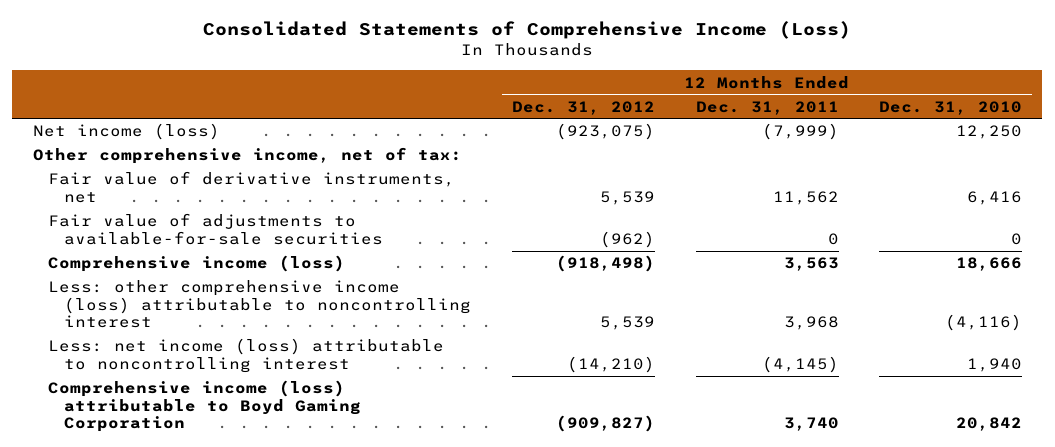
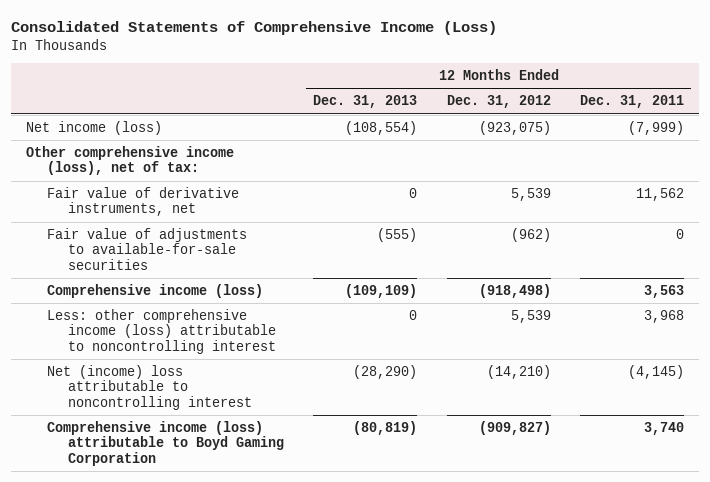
[879,100,1023,115] Dec. 31, 2010 -> none
none -> [313,95,418,109] Dec. 31, 2013
[32,147,462,165] Other comprehensive income, net of tax: -> [25,146,234,176] Other comprehensive income (loss), net of tax:
[48,338,445,373] Less: net income (loss) attributable to noncontrolling interest -> [46,365,253,410] Net (income) loss attributable to noncontrolling interest

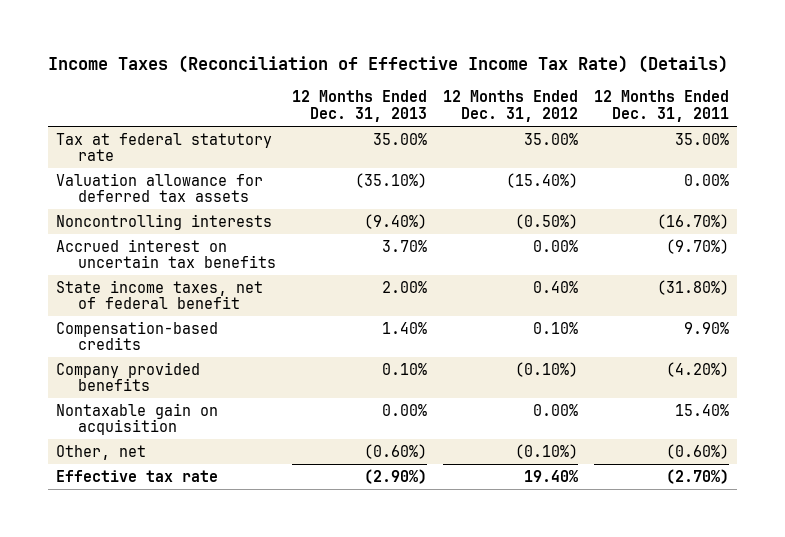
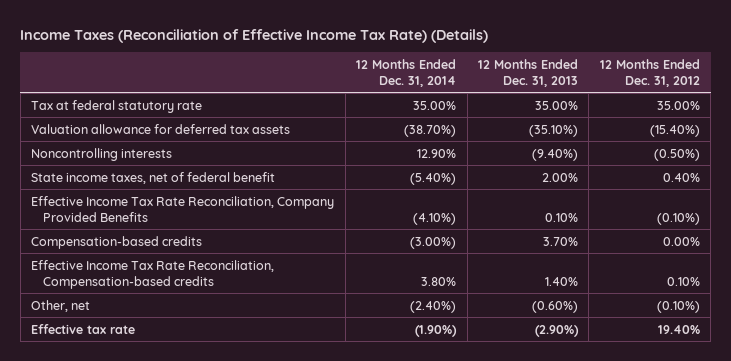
[594,90,730,123] 12 Months Ended Dec. 31, 2011 -> none
none -> [356,58,457,87] 12 Months Ended Dec. 31, 2014
[55,238,276,269] Accrued interest on uncertain tax benefits -> none
[55,361,200,392] Company provided benefits -> none
[55,402,218,436] Nontaxable gain on acquisition -> none
none -> [31,195,335,222] Effective Income Tax Rate Reconciliation, Company Provided Benefits
[381,321,427,334] 1.40% -> [543,236,579,246] 3.70%
[532,321,578,334] 0.10% -> [662,236,700,246] 0.00%
none -> [31,259,275,289] Effective Income Tax Rate Reconciliation, Compensation-based credits

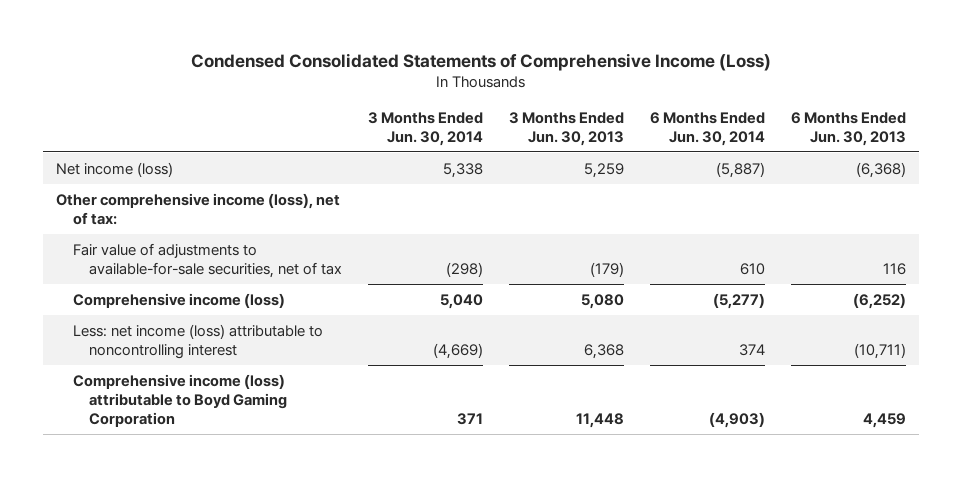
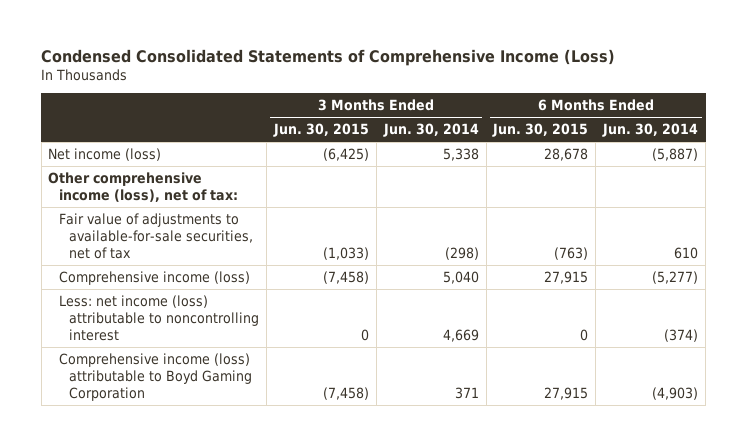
[509,111,625,146] 3 Months Ended Jun. 30, 2013 -> none
[791,111,907,146] 6 Months Ended Jun. 30, 2013 -> none
none -> [272,123,369,138] Jun. 30, 2015
none -> [492,123,589,138] Jun. 30, 2015
[433,342,484,359] (4,669) -> [442,329,479,343] 4,669
[739,343,766,356] 374 -> [664,329,699,343] (374)

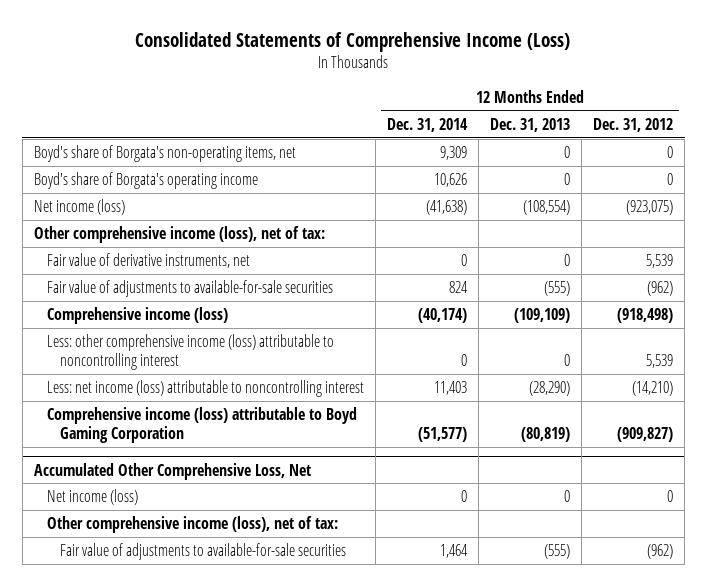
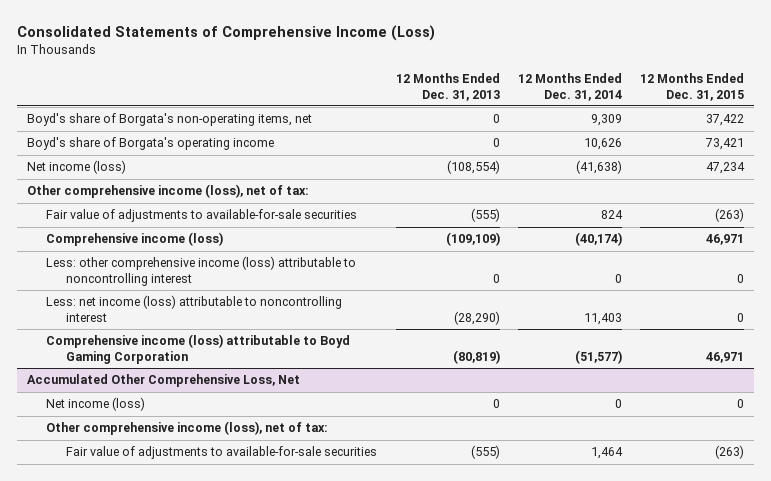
[593,118,674,133] Dec. 31, 2012 -> none
none -> [640,73,745,101] 12 Months Ended Dec. 31, 2015
[46,253,250,269] Fair value of derivative instruments, net -> none

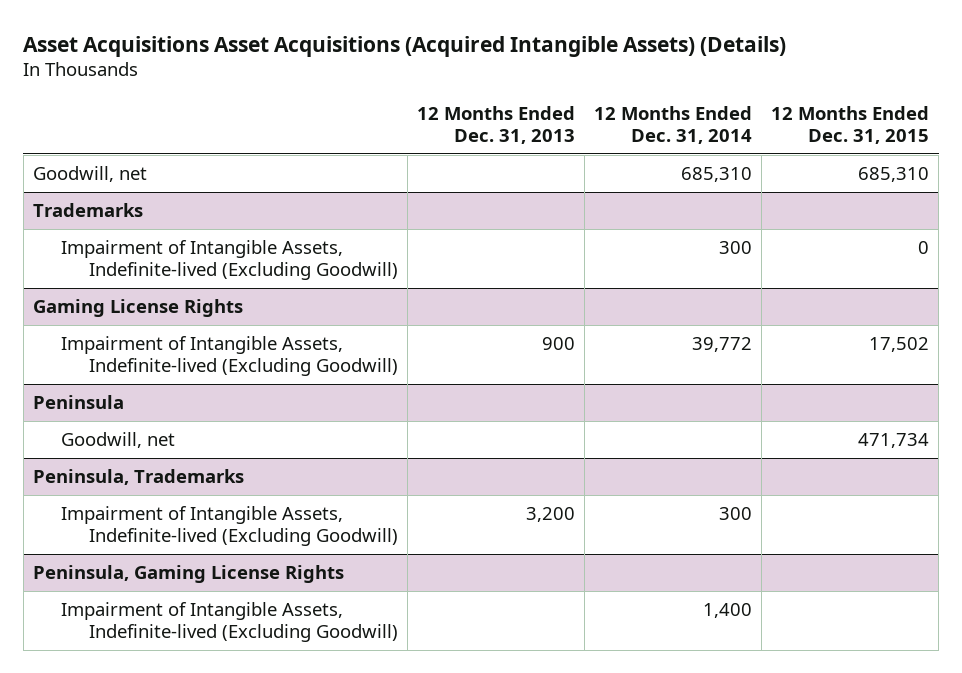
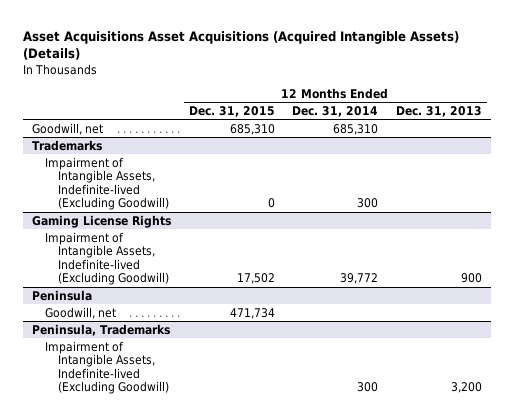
[32,565,344,584] Peninsula, Gaming License Rights -> none
[60,602,399,643] Impairment of Intangible Assets, Indefinite-lived (Excluding Goodwill) -> none

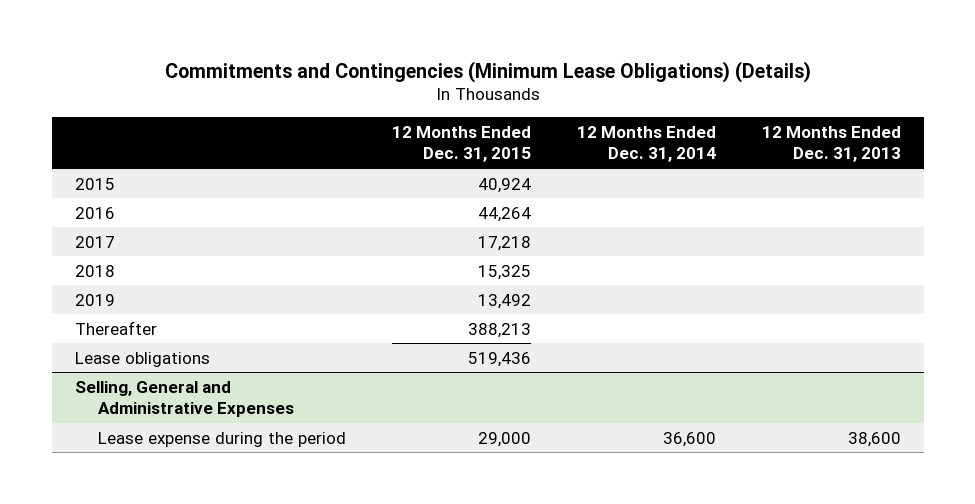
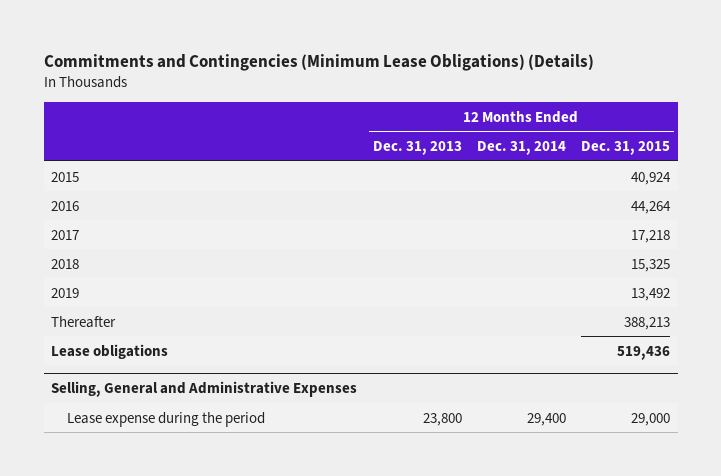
[662,431,716,447] 36,600 -> [526,412,566,426] 29,400
[847,431,901,447] 38,600 -> [422,412,462,426] 23,800

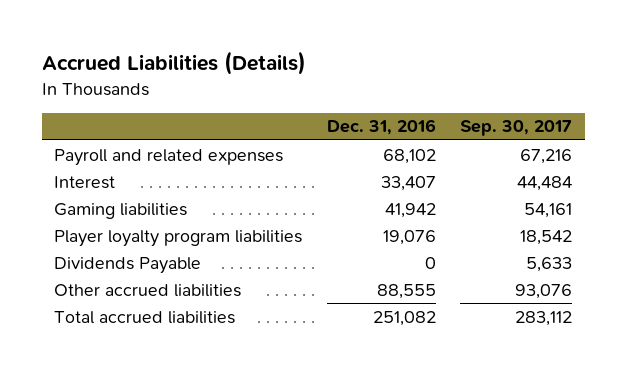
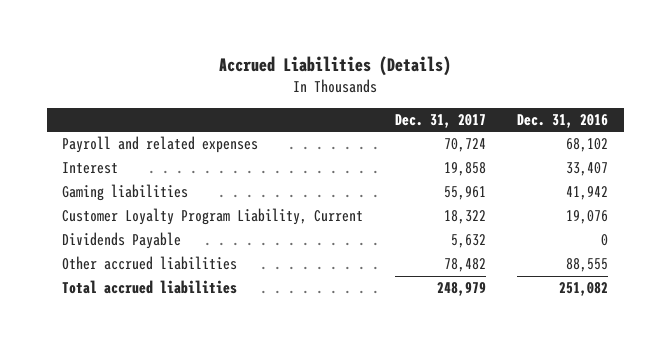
[460,120,573,137] Sep. 30, 2017 -> none
none -> [394,113,486,128] Dec. 31, 2017
[54,229,303,247] Player loyalty program liabilities -> [62,208,364,226] Customer Loyalty Program Liability, Current

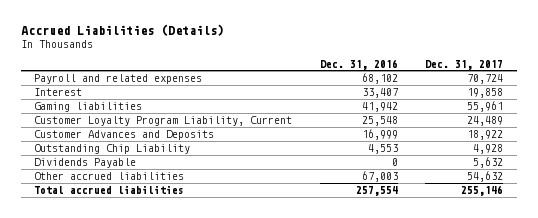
[443,210,486,225] 18,322 -> [467,116,504,127] 24,489
[566,210,609,225] 19,076 -> [361,116,398,127] 25,548
none -> [34,130,215,141] Customer Advances and Deposits
none -> [34,144,191,155] Outstanding Chip Liability
[443,258,486,273] 78,482 -> [467,171,504,183] 54,632
[566,258,609,273] 88,555 -> [361,171,398,183] 67,003
[436,282,486,297] 248,979 -> [461,185,504,197] 255,146
[559,282,609,297] 251,082 -> [355,186,398,197] 257,554

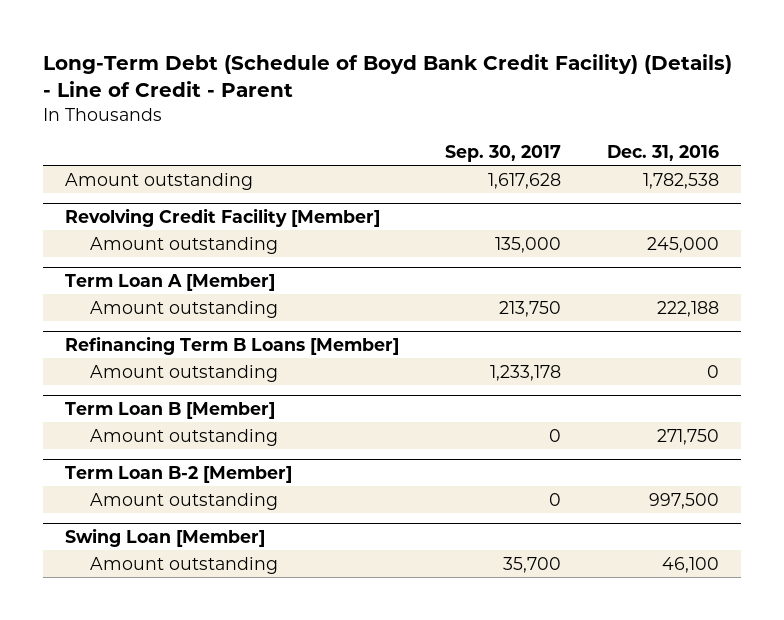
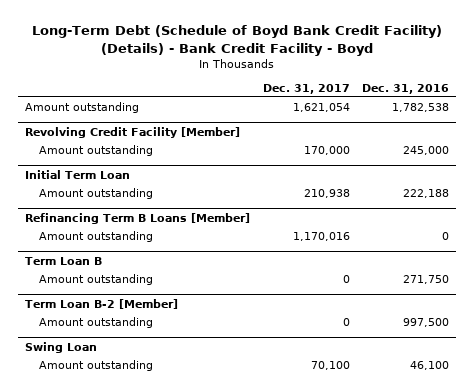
[42,53,732,98] Long-Term Debt (Schedule of Boyd Bank Credit Facility) (Details) - Line of Credit - Parent -> [32,25,443,56] Long-Term Debt (Schedule of Boyd Bank Credit Facility) (Details) - Bank Credit Facility - Boyd
[444,145,561,163] Sep. 30, 2017 -> none
none -> [262,83,350,94] Dec. 31, 2017
[65,273,276,291] Term Loan A [Member] -> [24,169,130,179] Initial Term Loan
[65,401,276,419] Term Loan B [Member] -> [24,256,102,265] Term Loan B
[65,527,266,547] Swing Loan [Member] -> [24,341,97,353] Swing Loan

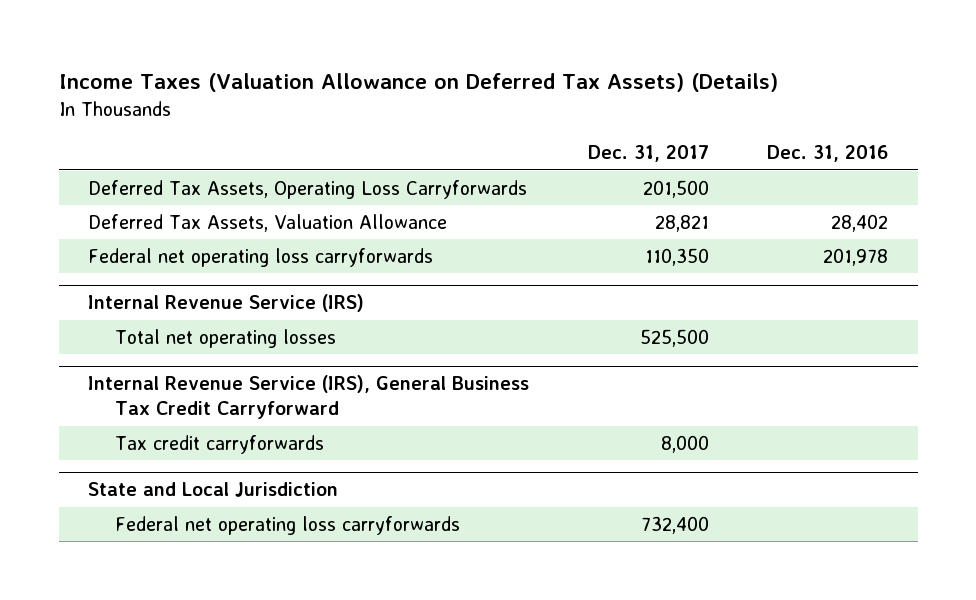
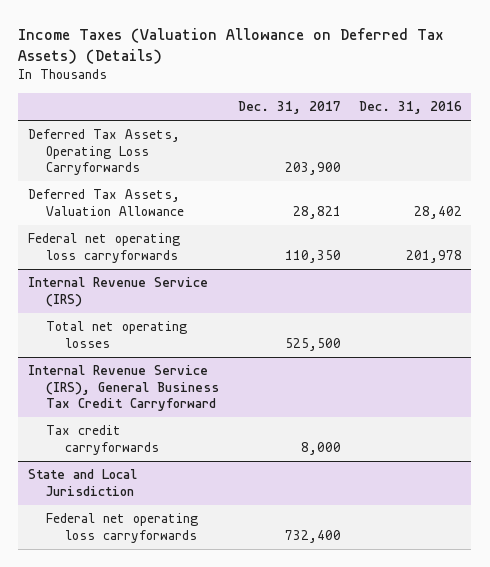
[642,179,709,198] 201,500 -> [284,162,341,176] 203,900

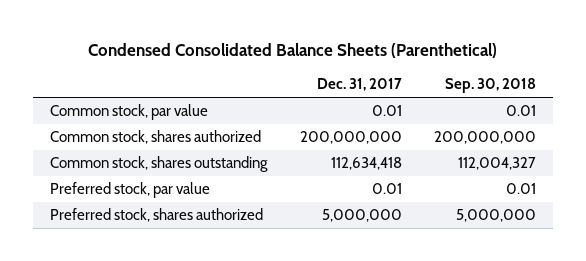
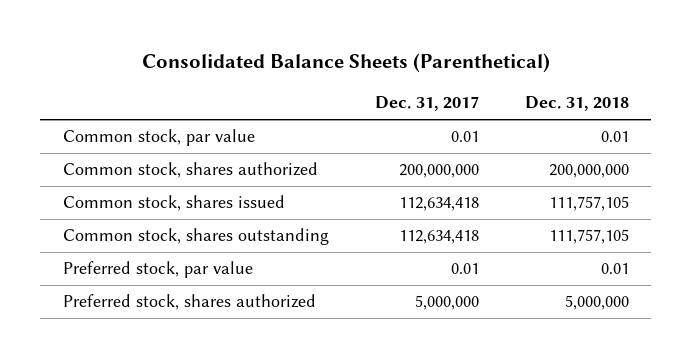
[88,43,498,59] Condensed Consolidated Balance Sheets (Parenthetical) -> [141,53,550,74] Consolidated Balance Sheets (Parenthetical)
[445,78,537,94] Sep. 30, 2018 -> none
none -> [524,96,629,112] Dec. 31, 2018
none -> [62,195,285,212] Common stock, shares issued

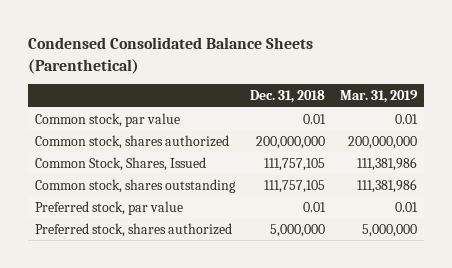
[141,53,550,74] Consolidated Balance Sheets (Parenthetical) -> [27,37,313,74] Condensed Consolidated Balance Sheets (Parenthetical)
[374,96,479,112] Dec. 31, 2017 -> none
none -> [339,90,418,104] Mar. 31, 2019
[62,195,285,212] Common stock, shares issued -> [35,156,207,171] Common Stock, Shares, Issued

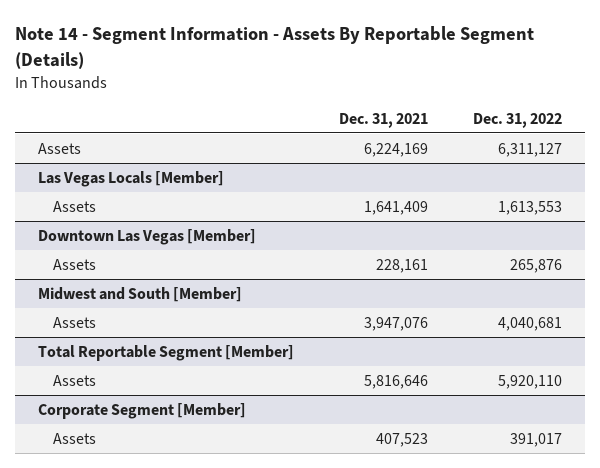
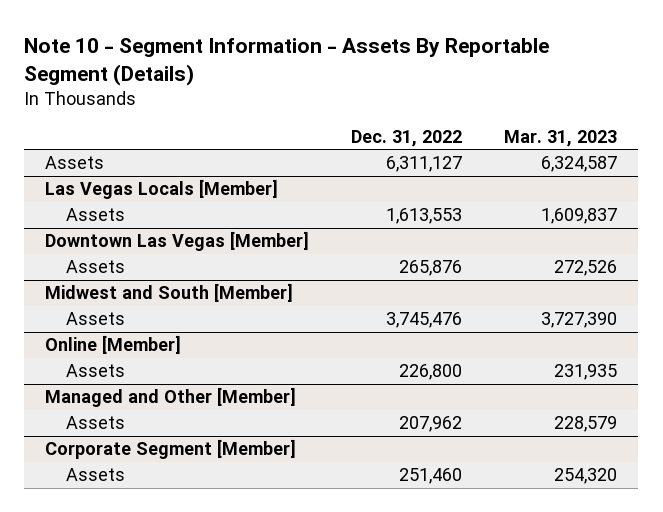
[15,26,535,69] Note 14 - Segment Information - Assets By Reportable Segment (Details) -> [24,37,550,86] Note 10 - Segment Information - Assets By Reportable Segment (Details)
[338,112,428,128] Dec. 31, 2021 -> none
none -> [504,129,618,147] Mar. 31, 2023
[37,344,294,361] Total Reportable Segment [Member] -> none
[497,316,562,331] 4,040,681 -> [386,312,463,329] 3,745,476
none -> [45,335,182,355] Online [Member]
[497,374,562,389] 5,920,110 -> [399,364,463,381] 226,800
none -> [45,387,297,408] Managed and Other [Member]
none -> [66,416,126,430] Assets
[509,432,562,447] 391,017 -> [399,468,463,485] 251,460

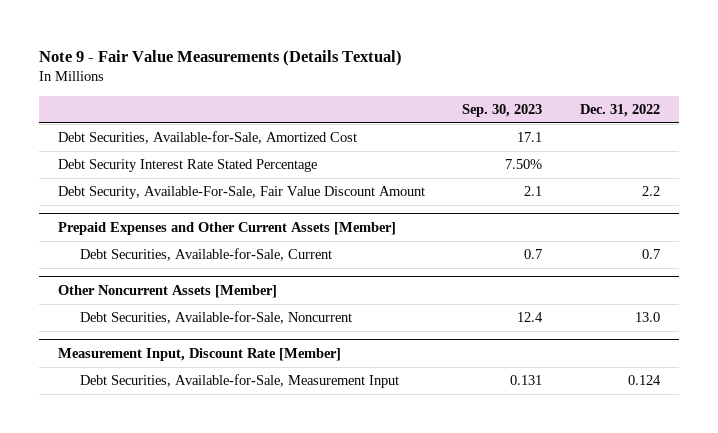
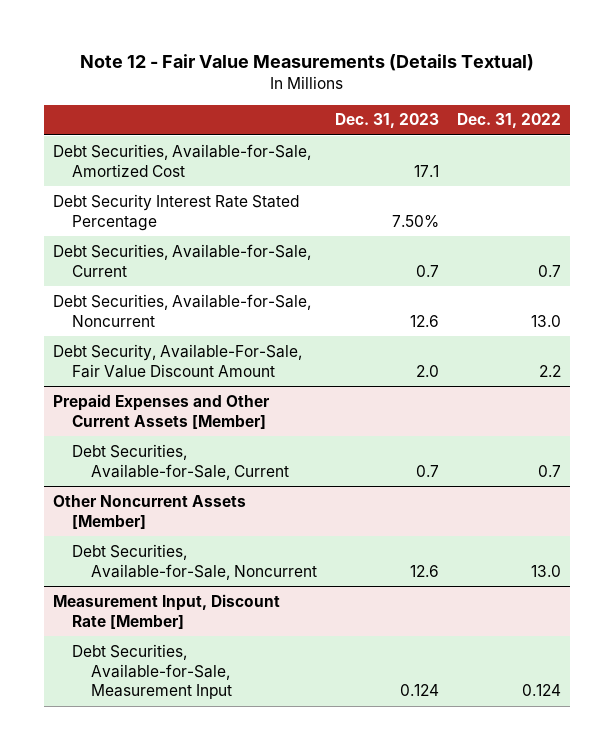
[39,49,403,66] Note 9 - Fair Value Measurements (Details Textual) -> [79,54,534,72] Note 12 - Fair Value Measurements (Details Textual)
[462,103,543,117] Sep. 30, 2023 -> none
none -> [334,113,439,129] Dec. 31, 2023
none -> [53,243,312,277] Debt Securities, Available-for-Sale, Current
none -> [53,293,312,327] Debt Securities, Available-for-Sale, Noncurrent

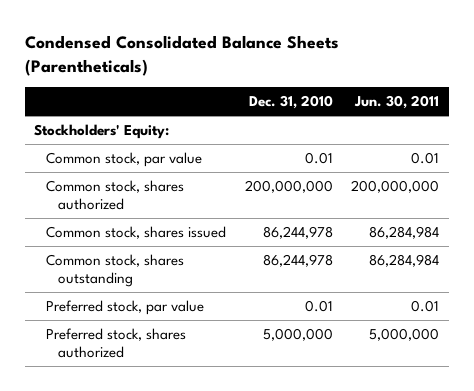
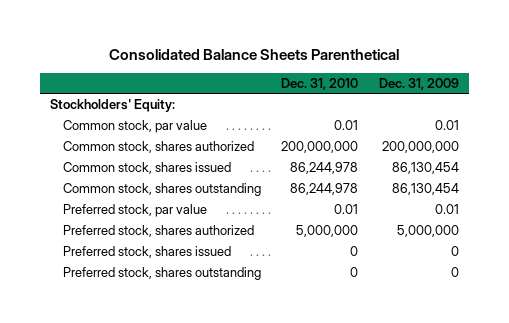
[24,35,339,76] Condensed Consolidated Balance Sheets (Parentheticals) -> [109,48,400,60] Consolidated Balance Sheets Parenthetical
[354,95,440,110] Jun. 30, 2011 -> none
none -> [378,77,459,90] Dec. 31, 2009
none -> [63,245,232,258] Preferred stock, shares issued
none -> [63,266,262,280] Preferred stock, shares outstanding

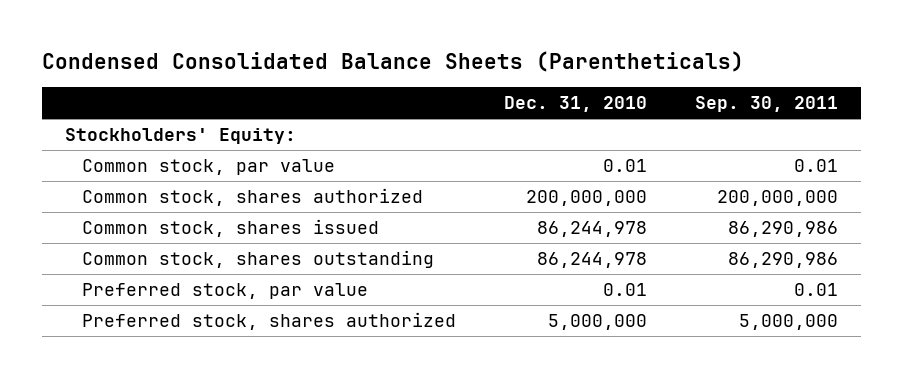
[109,48,400,60] Consolidated Balance Sheets Parenthetical -> [41,51,744,73] Condensed Consolidated Balance Sheets (Parentheticals)
[378,77,459,90] Dec. 31, 2009 -> none
none -> [694,96,838,113] Sep. 30, 2011
[63,245,232,258] Preferred stock, shares issued -> none
[63,266,262,280] Preferred stock, shares outstanding -> none

